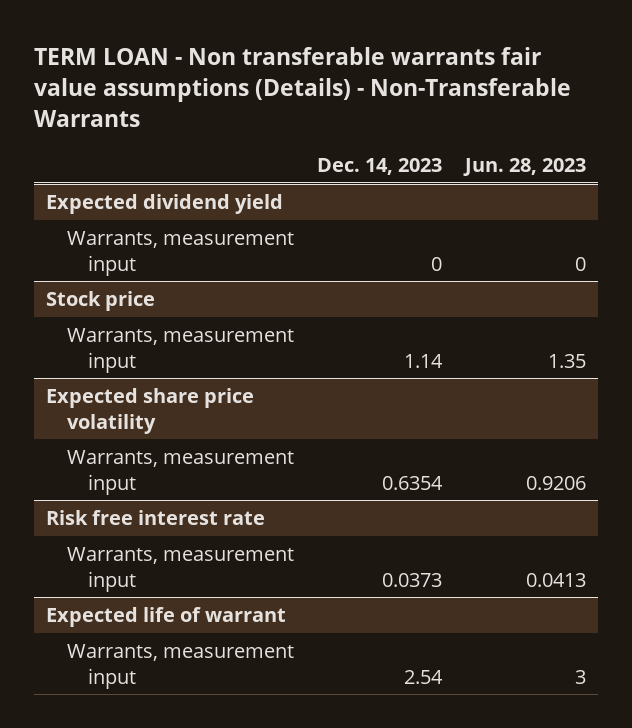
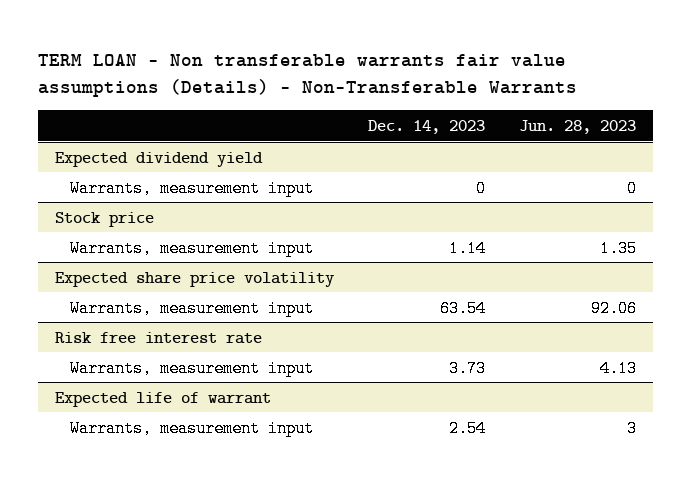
[381,475,443,490] 0.6354 -> [440,299,487,317] 63.54
[526,475,587,490] 0.9206 -> [590,299,637,317] 92.06
[381,572,442,587] 0.0373 -> [449,359,487,377] 3.73
[526,572,587,587] 0.0413 -> [599,359,637,377] 4.13

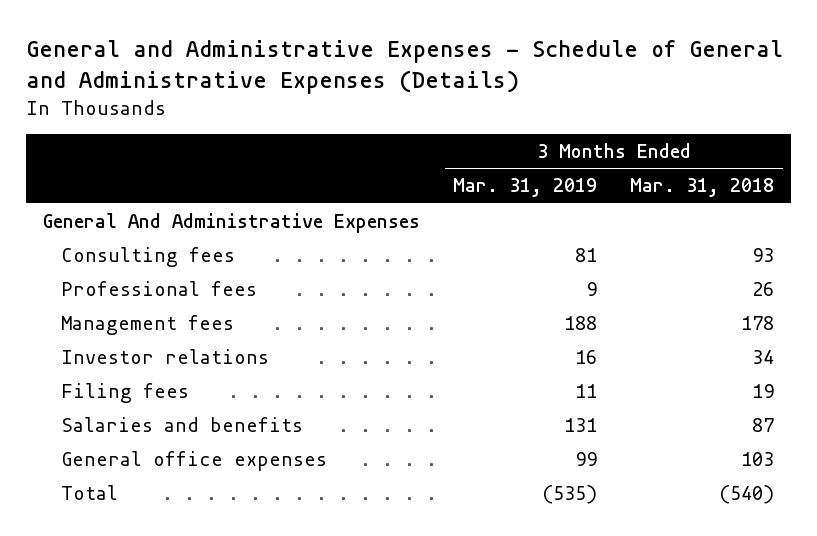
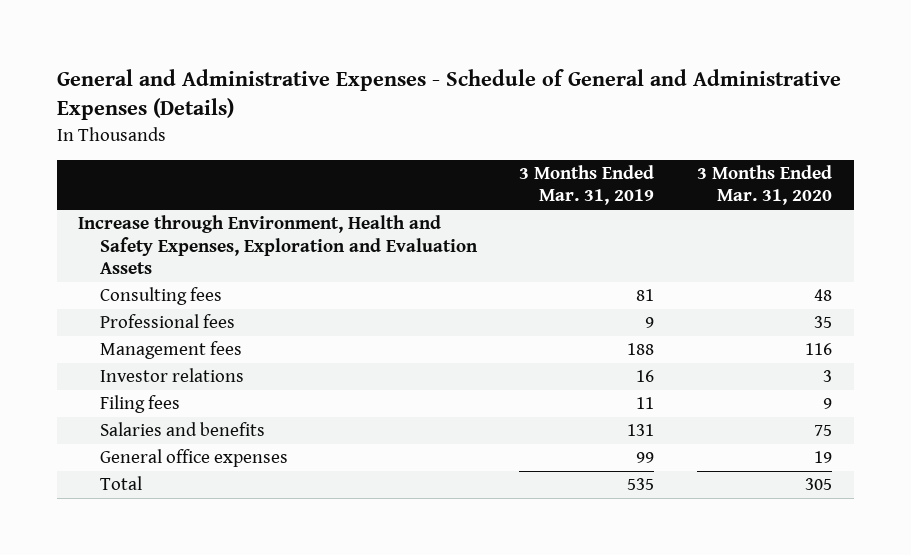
[630,178,775,198] Mar. 31, 2018 -> none
none -> [697,165,833,206] 3 Months Ended Mar. 31, 2020
[42,212,420,233] General And Administrative Expenses -> none
none -> [78,215,478,275] Increase through Environment, Health and Safety Expenses, Exploration and Evaluation Assets
[542,484,598,504] (535) -> [627,478,655,491] 535

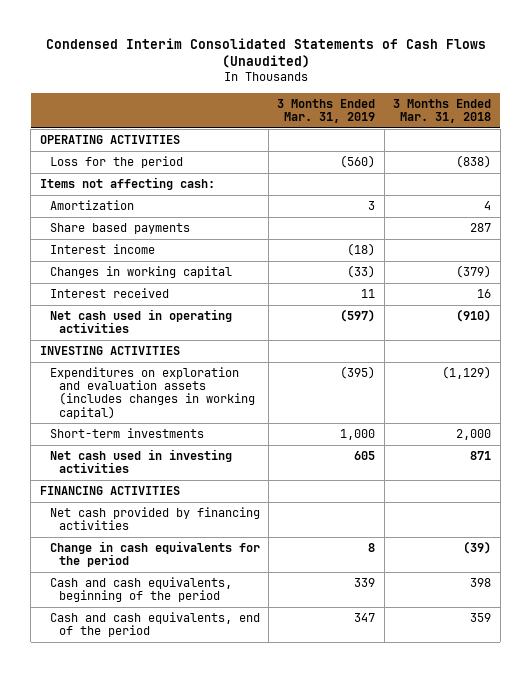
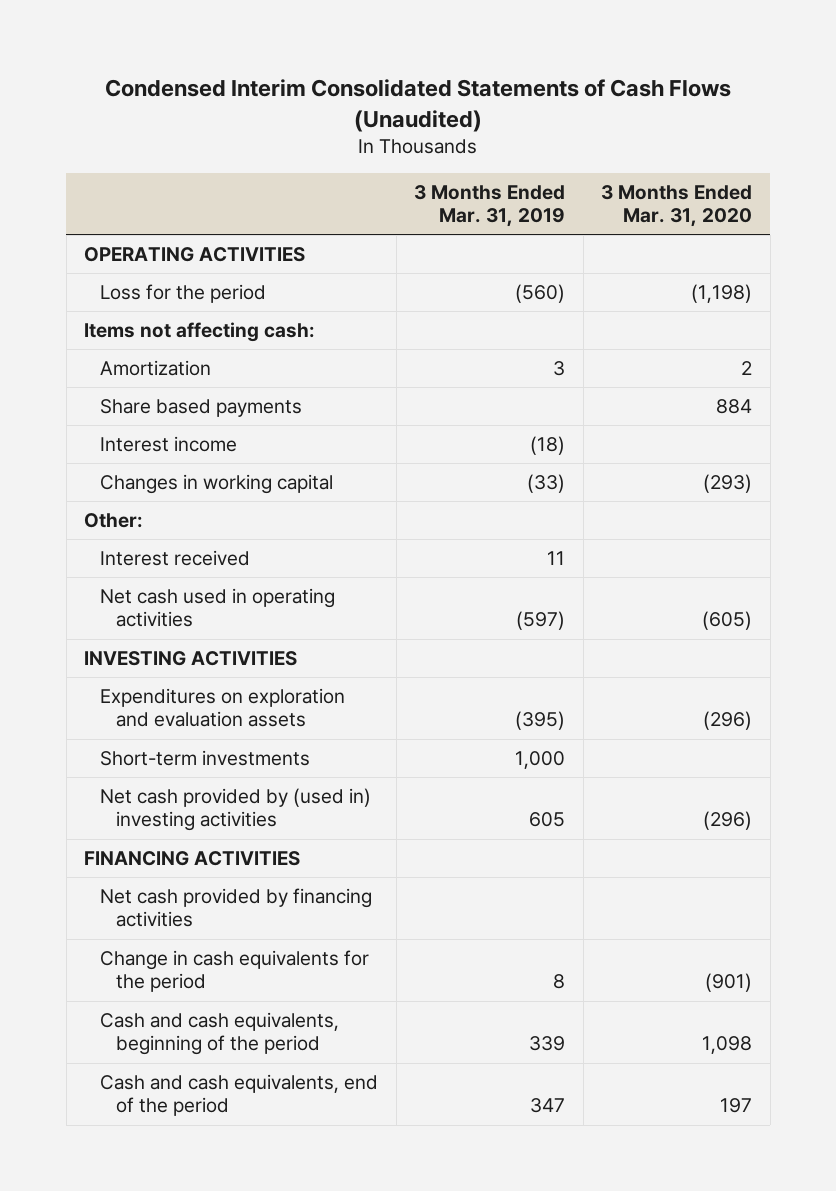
[393,98,492,123] 3 Months Ended Mar. 31, 2018 -> none
none -> [601,184,753,228] 3 Months Ended Mar. 31, 2020
none -> [84,512,144,528] Other:
[49,366,256,419] Expenditures on exploration and evaluation assets (includes changes in working capital) -> [100,687,346,728] Expenditures on exploration and evaluation assets
[49,448,232,474] Net cash used in investing activities -> [100,787,372,832] Net cash provided by (used in) investing activities

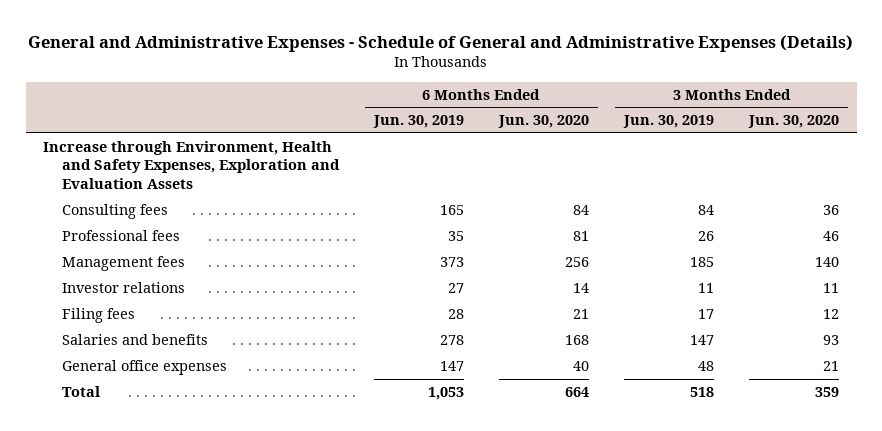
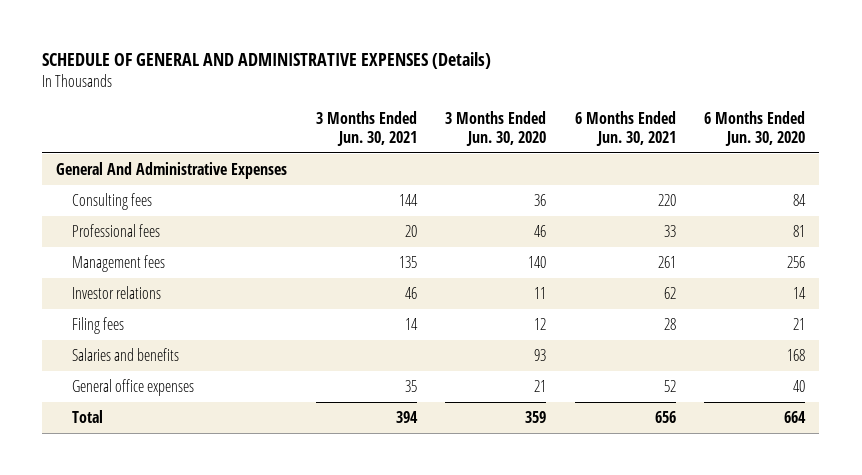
[28,34,854,52] General and Administrative Expenses - Schedule of General and Administrative Expenses (Details) -> [42,52,492,70] SCHEDULE OF GENERAL AND ADMINISTRATIVE EXPENSES (Details)
[372,115,464,129] Jun. 30, 2019 -> none
[622,115,714,129] Jun. 30, 2019 -> none
none -> [315,110,417,147] 3 Months Ended Jun. 30, 2021
none -> [574,110,676,147] 6 Months Ended Jun. 30, 2021
[43,140,340,189] Increase through Environment, Health and Safety Expenses, Exploration and Evaluation Assets -> [56,161,288,179] General And Administrative Expenses

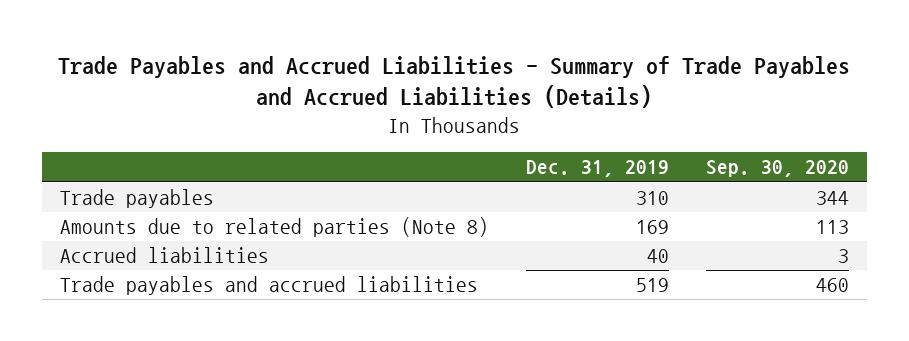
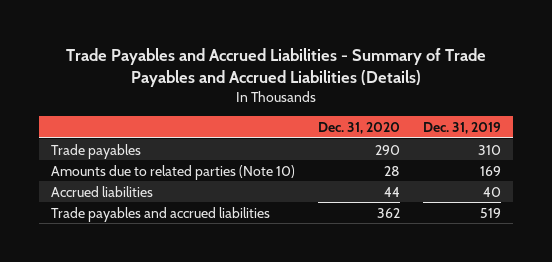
[705,160,849,178] Sep. 30, 2020 -> none
none -> [318,122,401,135] Dec. 31, 2020
[60,217,490,238] Amounts due to related parties (Note 8) -> [50,164,295,180] Amounts due to related parties (Note 10)

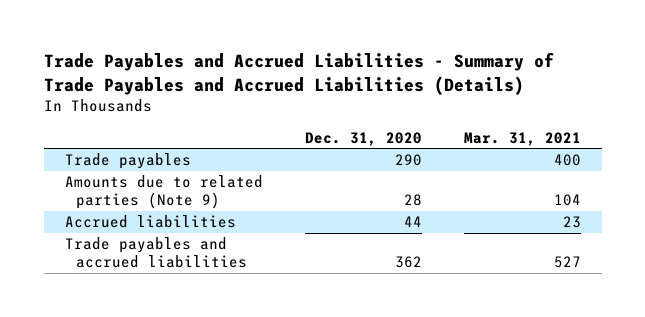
[423,122,502,135] Dec. 31, 2019 -> none
none -> [463,131,581,146] Mar. 31, 2021
[50,164,295,180] Amounts due to related parties (Note 10) -> [64,175,263,210] Amounts due to related parties (Note 9)

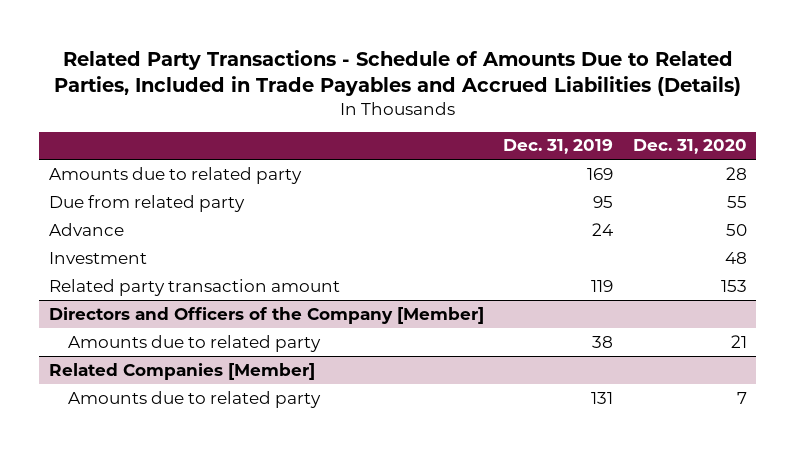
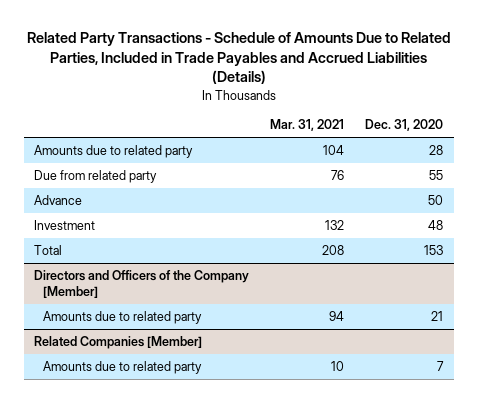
[503,139,614,155] Dec. 31, 2019 -> none
none -> [270,119,345,132] Mar. 31, 2021
[49,278,341,296] Related party transaction amount -> [34,245,63,256] Total

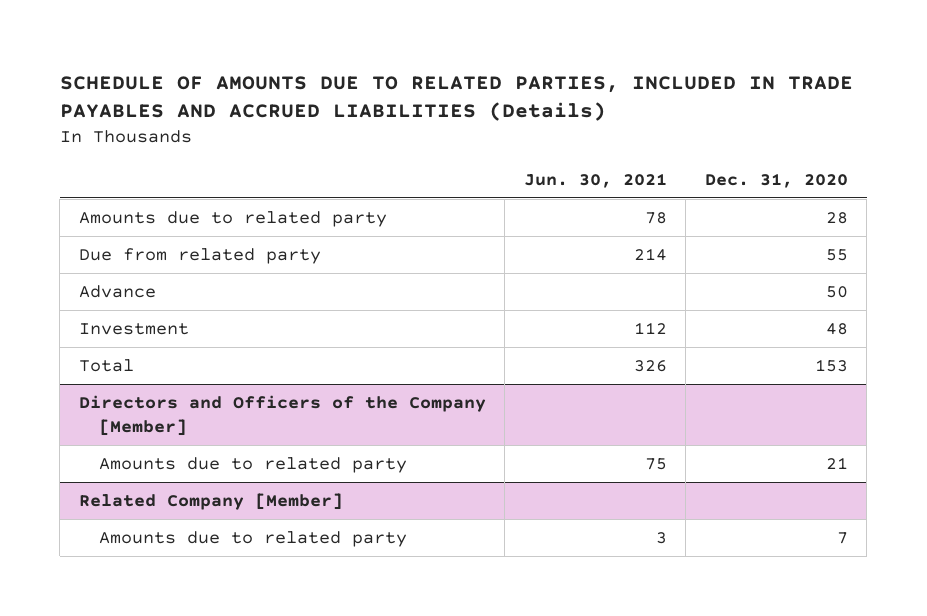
[26,32,451,85] Related Party Transactions - Schedule of Amounts Due to Related Parties, Included in Trade Payables and Accrued Liabilities (Details) -> [59,75,853,122] SCHEDULE OF AMOUNTS DUE TO RELATED PARTIES, INCLUDED IN TRADE PAYABLES AND ACCRUED LIABILITIES (Details)
[270,119,345,132] Mar. 31, 2021 -> none
none -> [523,172,667,188] Jun. 30, 2021
[34,336,203,350] Related Companies [Member] -> [78,492,343,510] Related Company [Member]

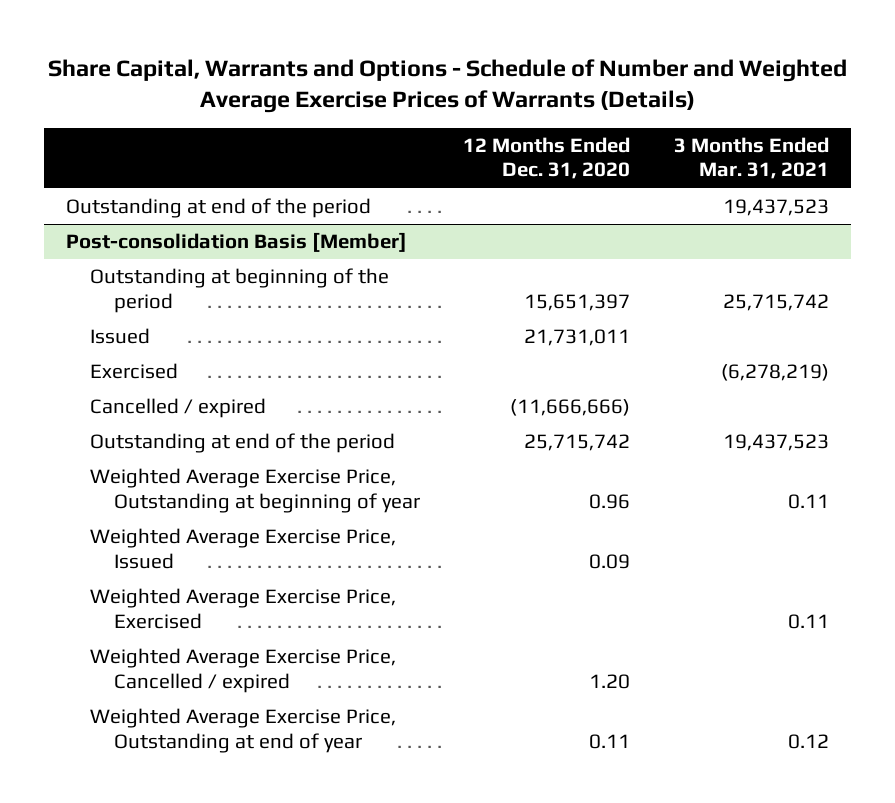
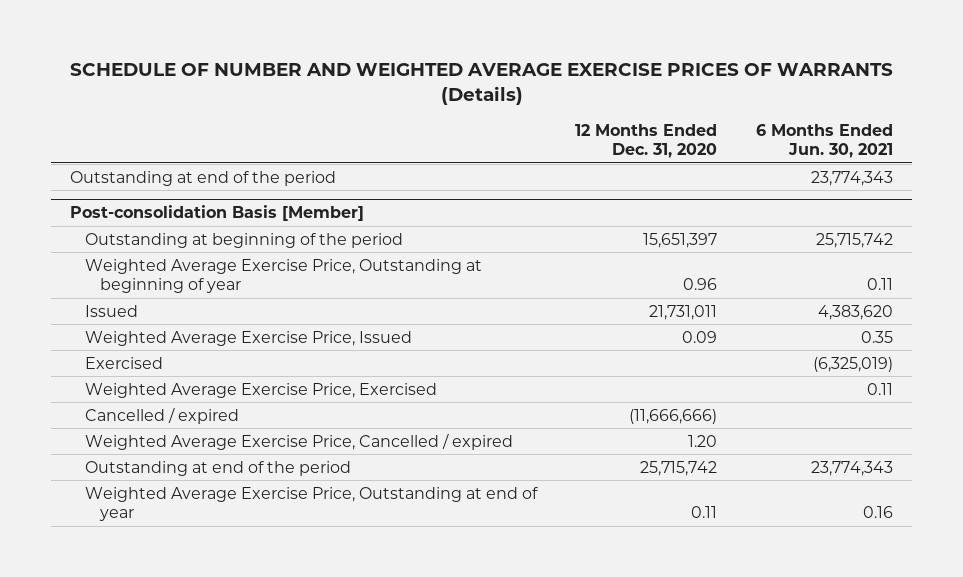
[47,58,847,114] Share Capital, Warrants and Options - Schedule of Number and Weighted Average Exercise Prices of Warrants (Details) -> [69,63,893,105] SCHEDULE OF NUMBER AND WEIGHTED AVERAGE EXERCISE PRICES OF WARRANTS (Details)
[674,137,830,180] 3 Months Ended Mar. 31, 2021 -> none
none -> [755,123,893,159] 6 Months Ended Jun. 30, 2021
[90,328,151,345] Issued -> [85,304,139,317] Issued
[90,363,179,380] Exercised -> [85,356,164,369] Exercised
[90,398,267,419] Cancelled / expired -> [85,406,240,424] Cancelled / expired
[90,433,396,454] Outstanding at end of the period -> [85,460,352,476] Outstanding at end of the period

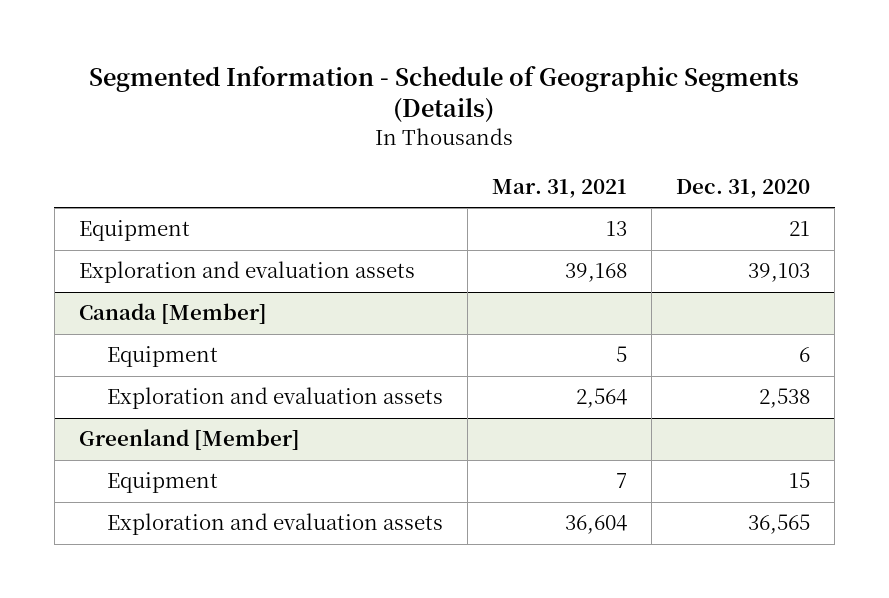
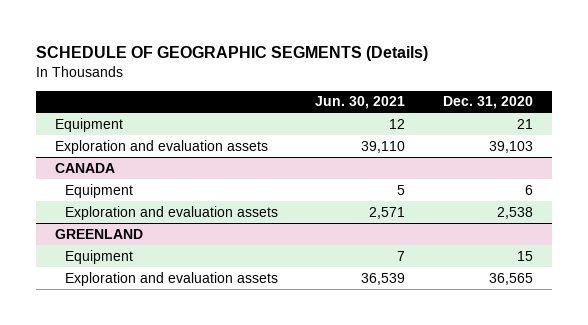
[89,65,800,123] Segmented Information - Schedule of Geographic Segments (Details) -> [36,45,429,61] SCHEDULE OF GEOGRAPHIC SEGMENTS (Details)
[491,178,627,198] Mar. 31, 2021 -> none
none -> [315,96,406,110] Jun. 30, 2021
[78,303,267,325] Canada [Member] -> [55,162,116,173] CANADA
[78,429,300,451] Greenland [Member] -> [55,228,144,239] GREENLAND

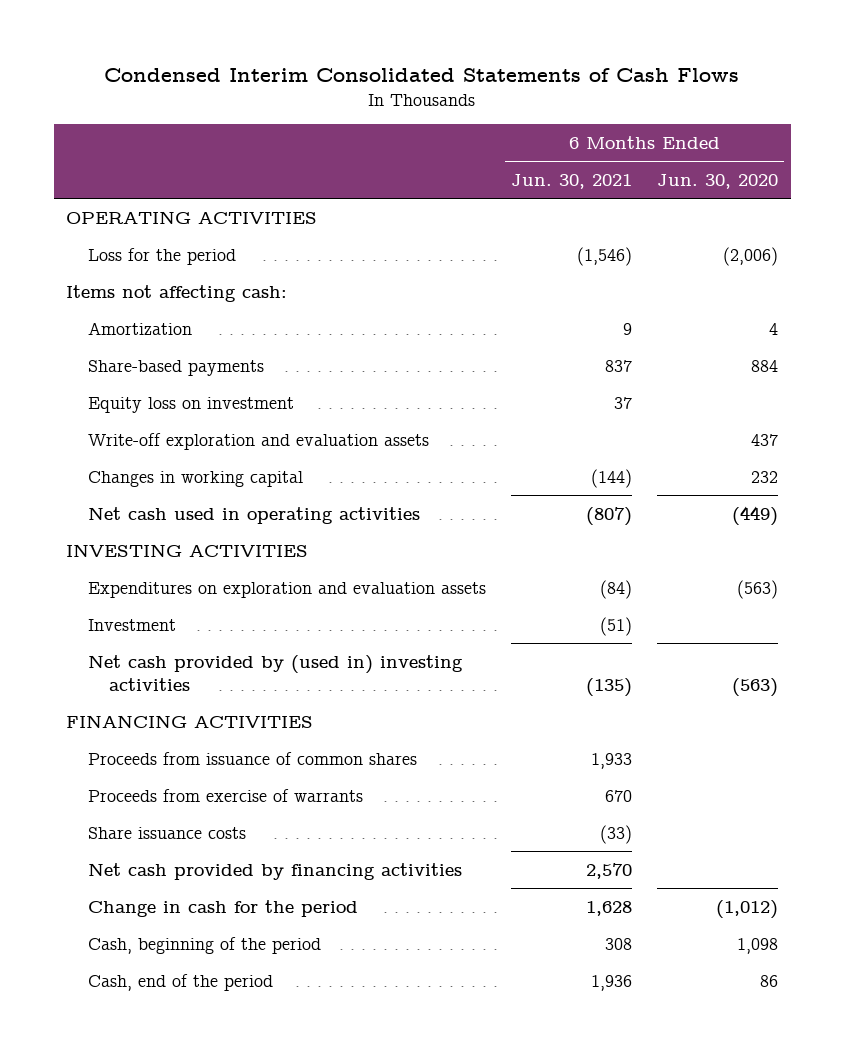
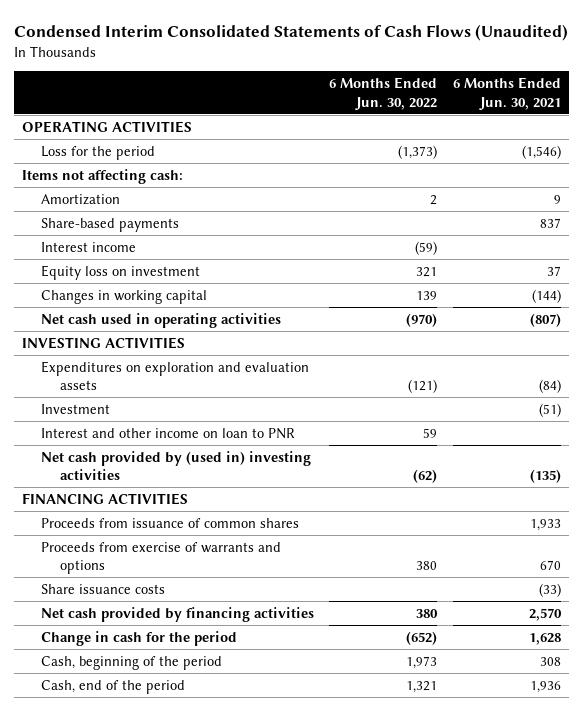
[104,67,740,82] Condensed Interim Consolidated Statements of Cash Flows -> [14,24,569,42] Condensed Interim Consolidated Statements of Cash Flows (Unaudited)
[657,173,779,189] Jun. 30, 2020 -> none
none -> [329,77,438,110] 6 Months Ended Jun. 30, 2022
none -> [40,241,136,252] Interest income
[87,432,429,450] Write-off exploration and evaluation assets -> none
none -> [40,427,295,439] Interest and other income on loan to PNR
[87,788,363,802] Proceeds from exercise of warrants -> [40,541,281,575] Proceeds from exercise of warrants and options

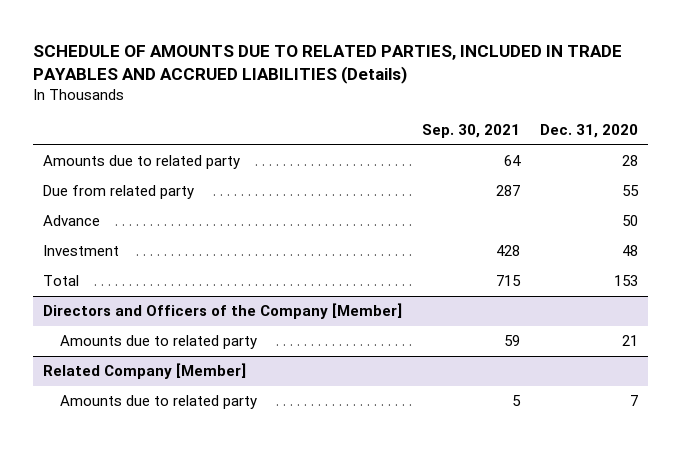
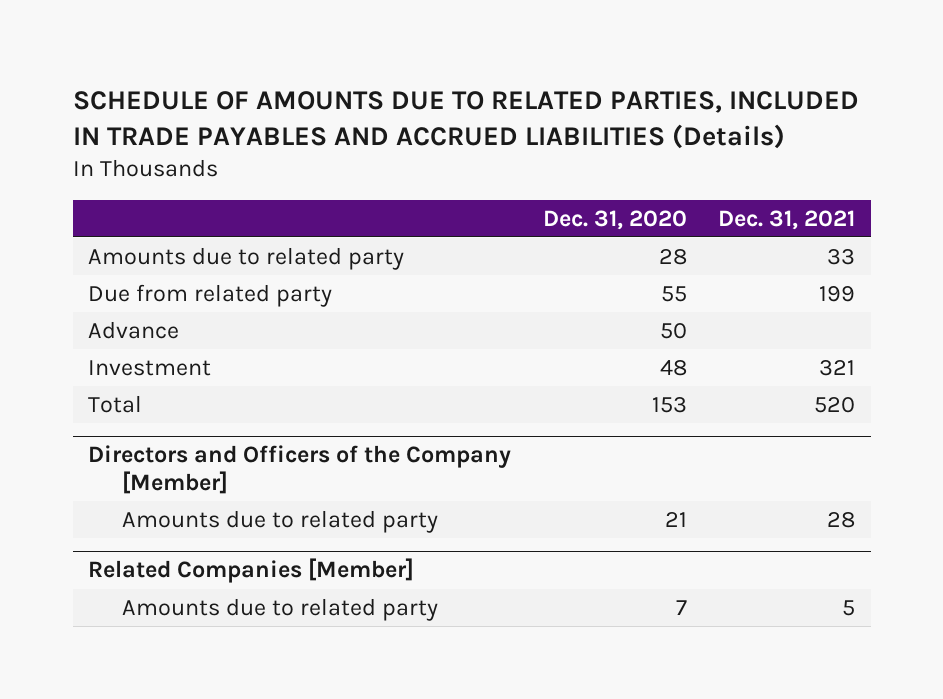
[422,123,521,138] Sep. 30, 2021 -> none
none -> [718,209,856,230] Dec. 31, 2021
[43,363,247,380] Related Company [Member] -> [88,558,415,584] Related Companies [Member]

